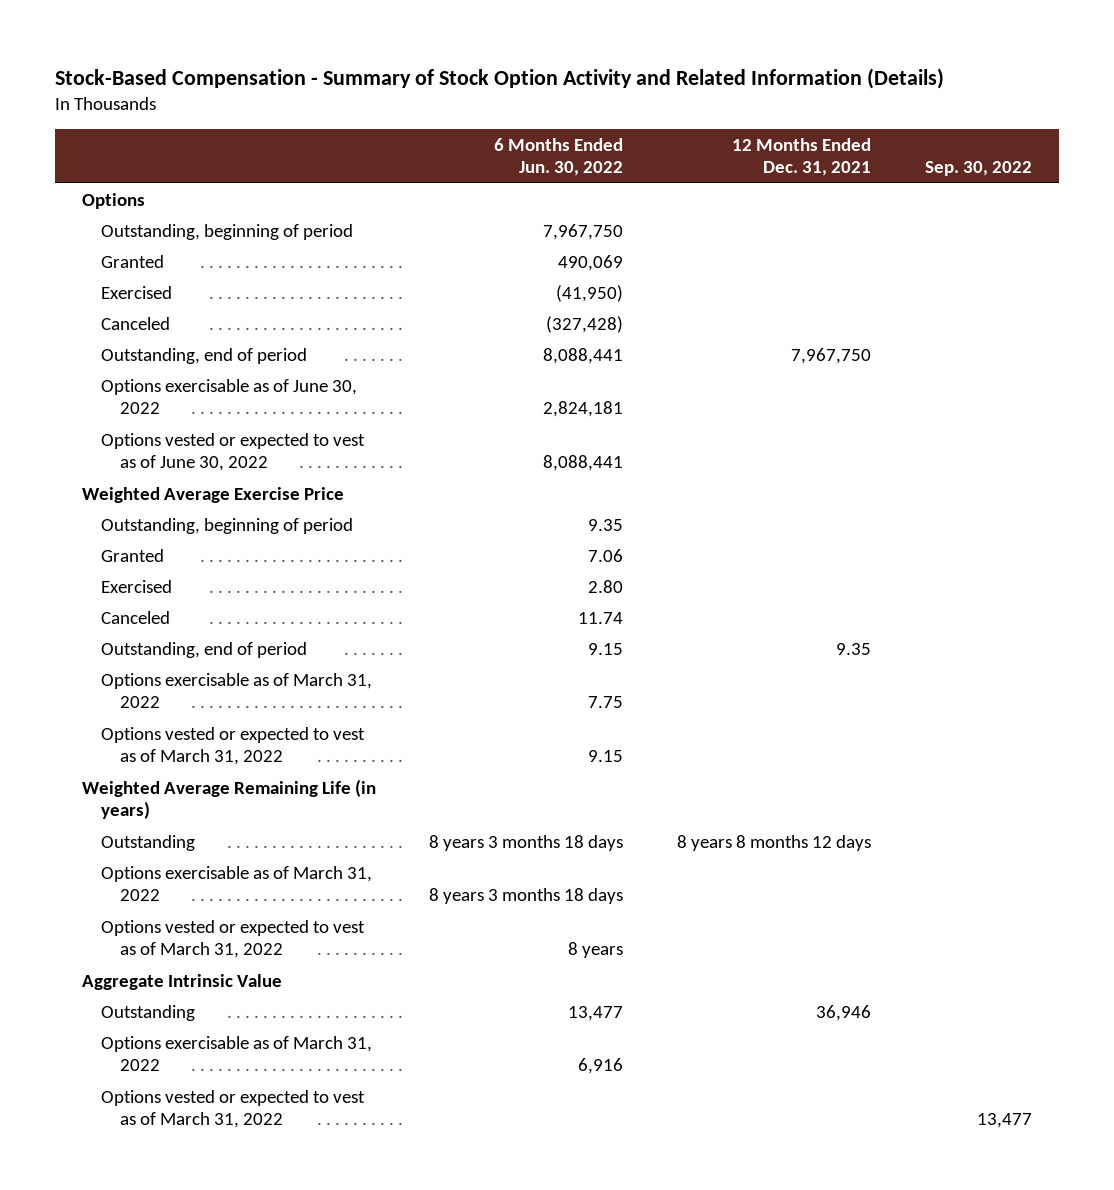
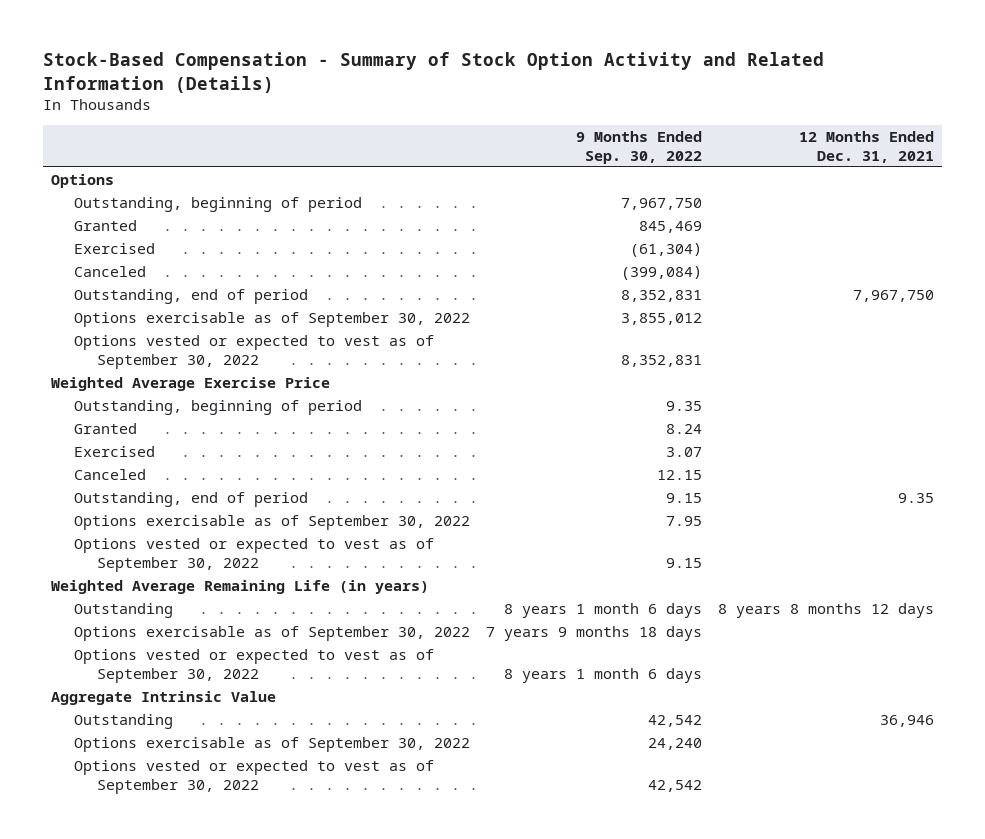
[494,138,624,177] 6 Months Ended Jun. 30, 2022 -> none
[924,161,1032,177] Sep. 30, 2022 -> none
none -> [576,130,703,164] 9 Months Ended Sep. 30, 2022
[100,378,357,415] Options exercisable as of June 30, 2022 -> [73,311,470,327] Options exercisable as of September 30, 2022
[100,432,365,472] Options vested or expected to vest as of June 30, 2022 -> [73,334,434,369] Options vested or expected to vest as of September 30, 2022
[100,672,372,709] Options exercisable as of March 31, 2022 -> [73,514,470,530] Options exercisable as of September 30, 2022
[100,726,365,766] Options vested or expected to vest as of March 31, 2022 -> [73,537,434,572] Options vested or expected to vest as of September 30, 2022
[100,865,372,902] Options exercisable as of March 31, 2022 -> [73,625,470,641] Options exercisable as of September 30, 2022
[100,919,365,959] Options vested or expected to vest as of March 31, 2022 -> [73,648,434,683] Options vested or expected to vest as of September 30, 2022
[100,1035,372,1072] Options exercisable as of March 31, 2022 -> [73,736,470,752] Options exercisable as of September 30, 2022
[100,1089,365,1129] Options vested or expected to vest as of March 31, 2022 -> [73,759,434,794] Options vested or expected to vest as of September 30, 2022

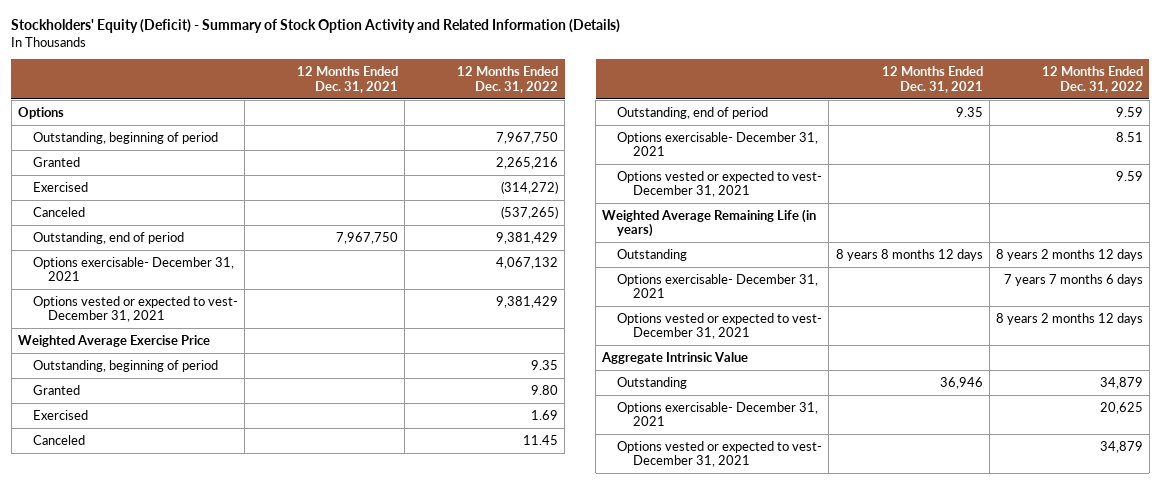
[42,52,824,93] Stock-Based Compensation - Summary of Stock Option Activity and Related Information (Details) -> [11,19,621,34] Stockholders' Equity (Deficit) - Summary of Stock Option Activity and Related Information (Details)
[576,130,703,164] 9 Months Ended Sep. 30, 2022 -> none
none -> [457,66,559,93] 12 Months Ended Dec. 31, 2022
[73,311,470,327] Options exercisable as of September 30, 2022 -> [33,256,235,282] Options exercisable- December 31, 2021
[73,334,434,369] Options vested or expected to vest as of September 30, 2022 -> [33,295,239,323] Options vested or expected to vest- December 31, 2021
[73,514,470,530] Options exercisable as of September 30, 2022 -> [617,131,819,157] Options exercisable- December 31, 2021
[73,537,434,572] Options vested or expected to vest as of September 30, 2022 -> [617,170,823,198] Options vested or expected to vest- December 31, 2021
[73,625,470,641] Options exercisable as of September 30, 2022 -> [617,273,819,299] Options exercisable- December 31, 2021
[73,648,434,683] Options vested or expected to vest as of September 30, 2022 -> [617,312,823,340] Options vested or expected to vest- December 31, 2021
[73,736,470,752] Options exercisable as of September 30, 2022 -> [617,401,819,427] Options exercisable- December 31, 2021
[73,759,434,794] Options vested or expected to vest as of September 30, 2022 -> [617,440,823,468] Options vested or expected to vest- December 31, 2021

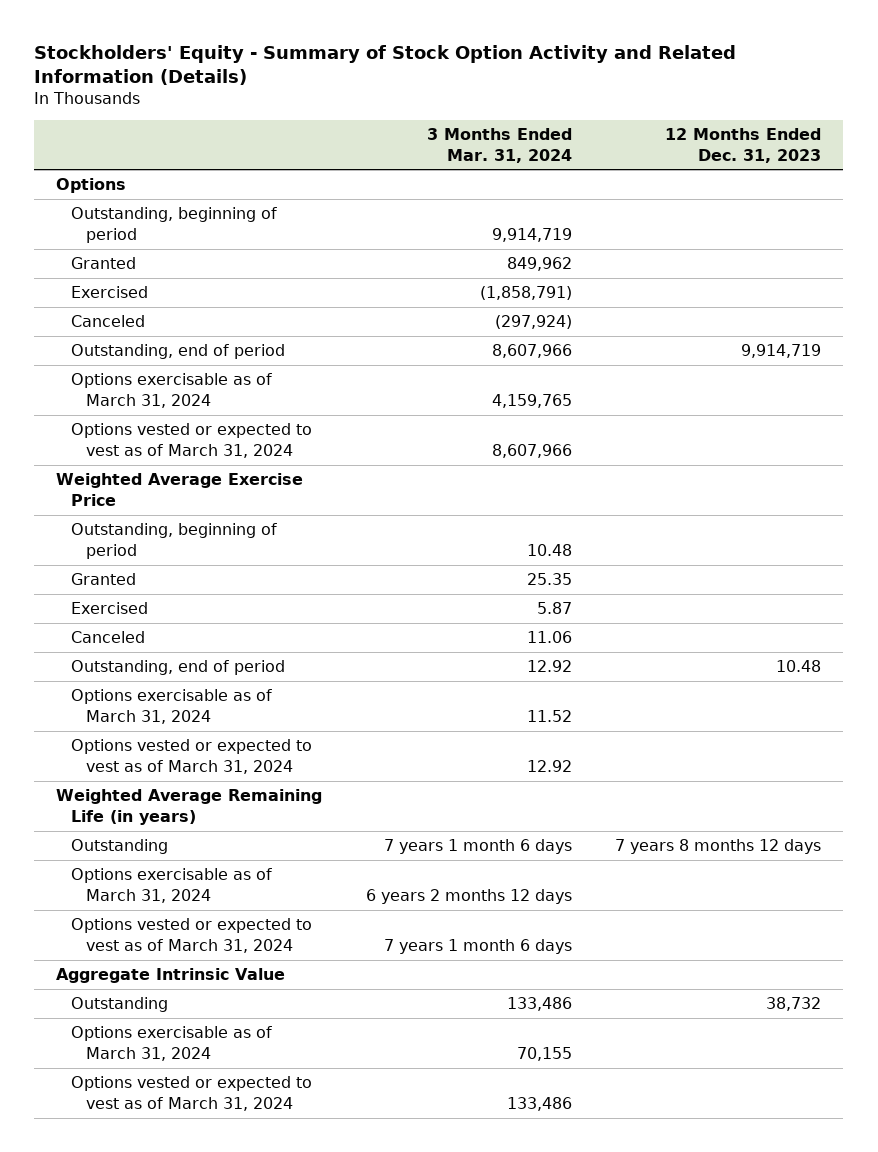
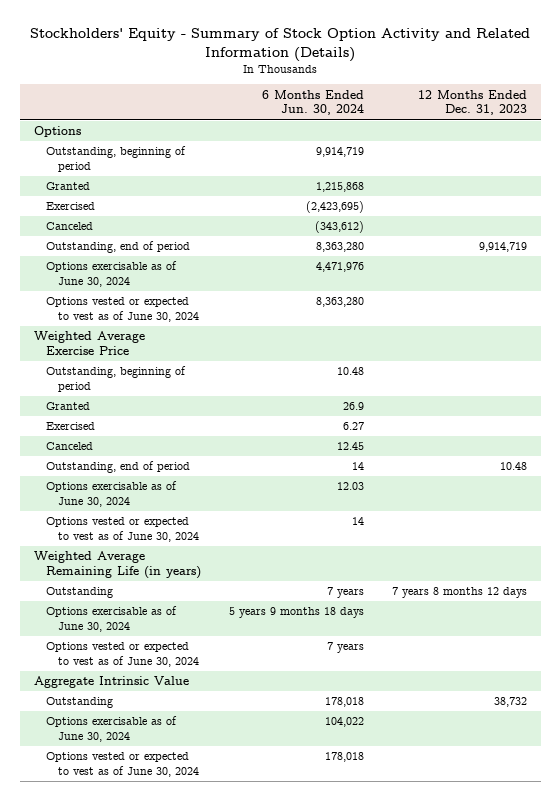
[426,128,572,163] 3 Months Ended Mar. 31, 2024 -> none
none -> [261,89,364,116] 6 Months Ended Jun. 30, 2024
[70,373,272,408] Options exercisable as of March 31, 2024 -> [45,261,177,287] Options exercisable as of June 30, 2024
[70,423,312,458] Options vested or expected to vest as of March 31, 2024 -> [45,297,199,322] Options vested or expected to vest as of June 30, 2024
[70,689,272,724] Options exercisable as of March 31, 2024 -> [45,481,177,507] Options exercisable as of June 30, 2024
[70,739,312,774] Options vested or expected to vest as of March 31, 2024 -> [45,517,199,542] Options vested or expected to vest as of June 30, 2024
[70,868,272,903] Options exercisable as of March 31, 2024 -> [45,606,177,632] Options exercisable as of June 30, 2024
[70,918,312,953] Options vested or expected to vest as of March 31, 2024 -> [45,642,199,667] Options vested or expected to vest as of June 30, 2024
[70,1026,272,1061] Options exercisable as of March 31, 2024 -> [45,716,177,742] Options exercisable as of June 30, 2024
[70,1076,312,1111] Options vested or expected to vest as of March 31, 2024 -> [45,752,199,777] Options vested or expected to vest as of June 30, 2024

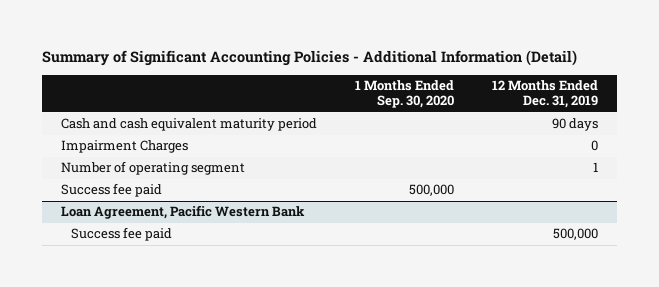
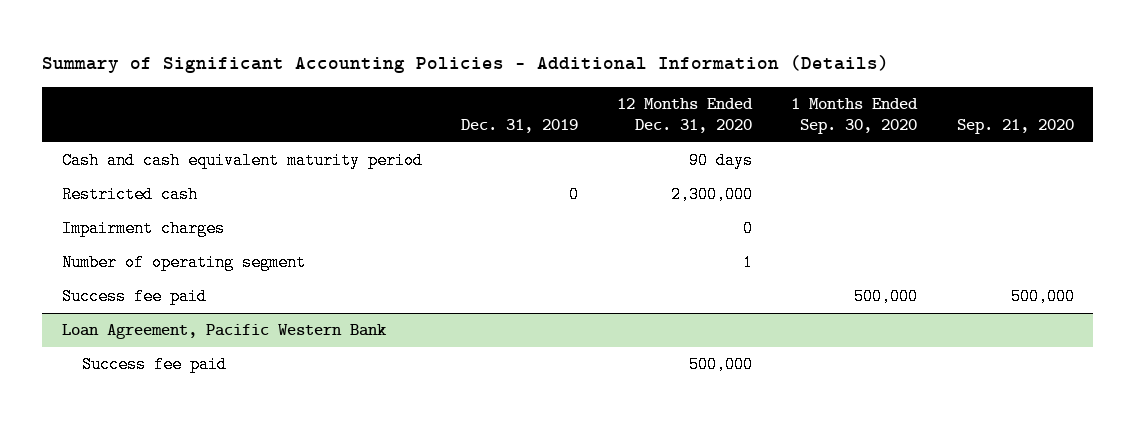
[42,49,578,66] Summary of Significant Accounting Policies - Additional Information (Detail) -> [42,55,890,74] Summary of Significant Accounting Policies - Additional Information (Details)
[492,80,599,109] 12 Months Ended Dec. 31, 2019 -> none
none -> [461,119,579,134] Dec. 31, 2019
none -> [617,98,754,134] 12 Months Ended Dec. 31, 2020
none -> [956,119,1074,135] Sep. 21, 2020
none -> [61,186,198,204] Restricted cash
[61,140,189,154] Impairment Charges -> [61,220,225,238] Impairment charges

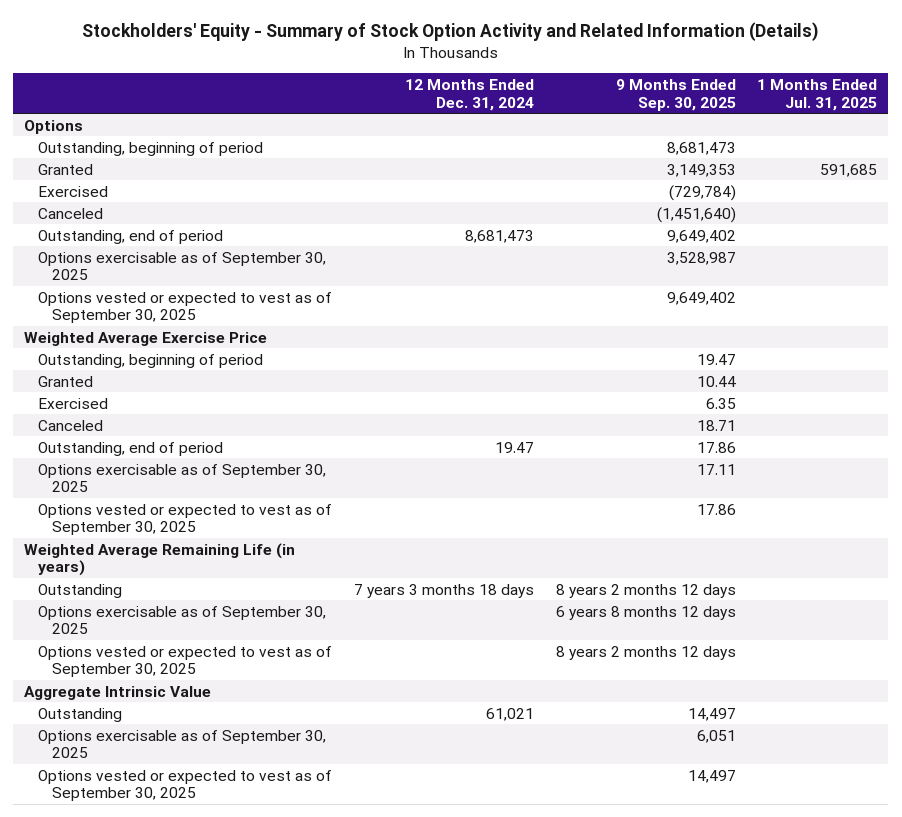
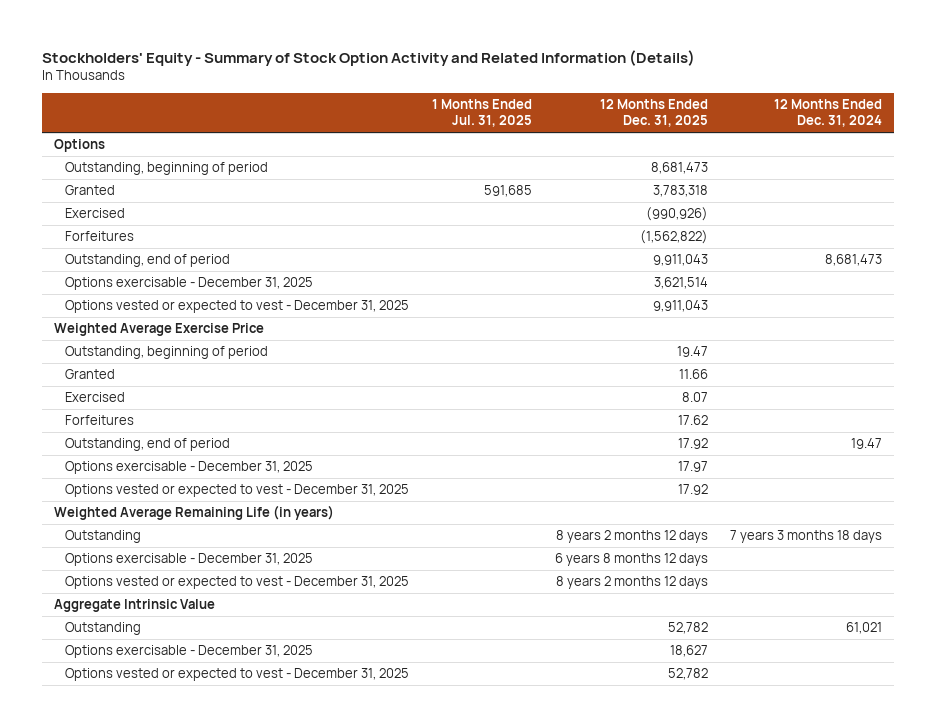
[615,79,736,111] 9 Months Ended Sep. 30, 2025 -> none
none -> [599,99,708,128] 12 Months Ended Dec. 31, 2025
[37,207,103,219] Canceled -> [65,231,135,242] Forfeitures
[37,251,326,281] Options exercisable as of September 30, 2025 -> [65,277,314,291] Options exercisable - December 31, 2025
[37,291,332,324] Options vested or expected to vest as of September 30, 2025 -> [65,300,410,314] Options vested or expected to vest - December 31, 2025
[37,419,103,431] Canceled -> [65,415,135,426] Forfeitures
[37,463,326,493] Options exercisable as of September 30, 2025 -> [65,461,314,475] Options exercisable - December 31, 2025
[37,503,332,536] Options vested or expected to vest as of September 30, 2025 -> [65,484,410,498] Options vested or expected to vest - December 31, 2025
[37,605,326,635] Options exercisable as of September 30, 2025 -> [65,553,314,567] Options exercisable - December 31, 2025
[37,645,332,678] Options vested or expected to vest as of September 30, 2025 -> [65,576,410,590] Options vested or expected to vest - December 31, 2025
[37,729,326,759] Options exercisable as of September 30, 2025 -> [65,645,314,659] Options exercisable - December 31, 2025
[37,769,332,802] Options vested or expected to vest as of September 30, 2025 -> [65,668,410,682] Options vested or expected to vest - December 31, 2025

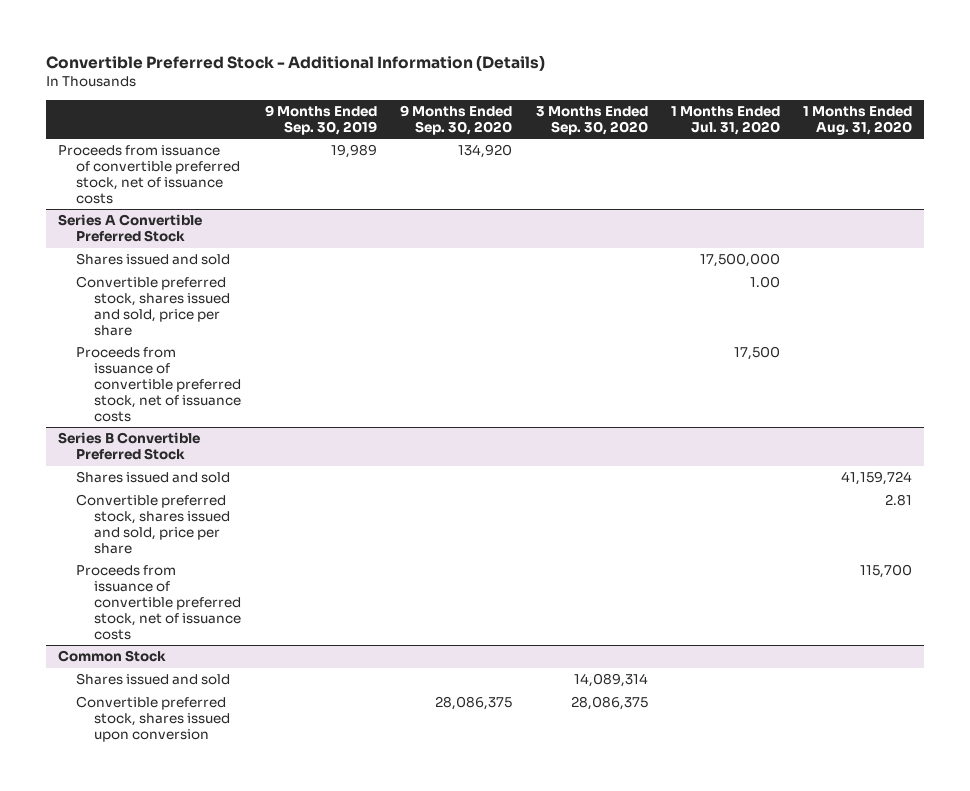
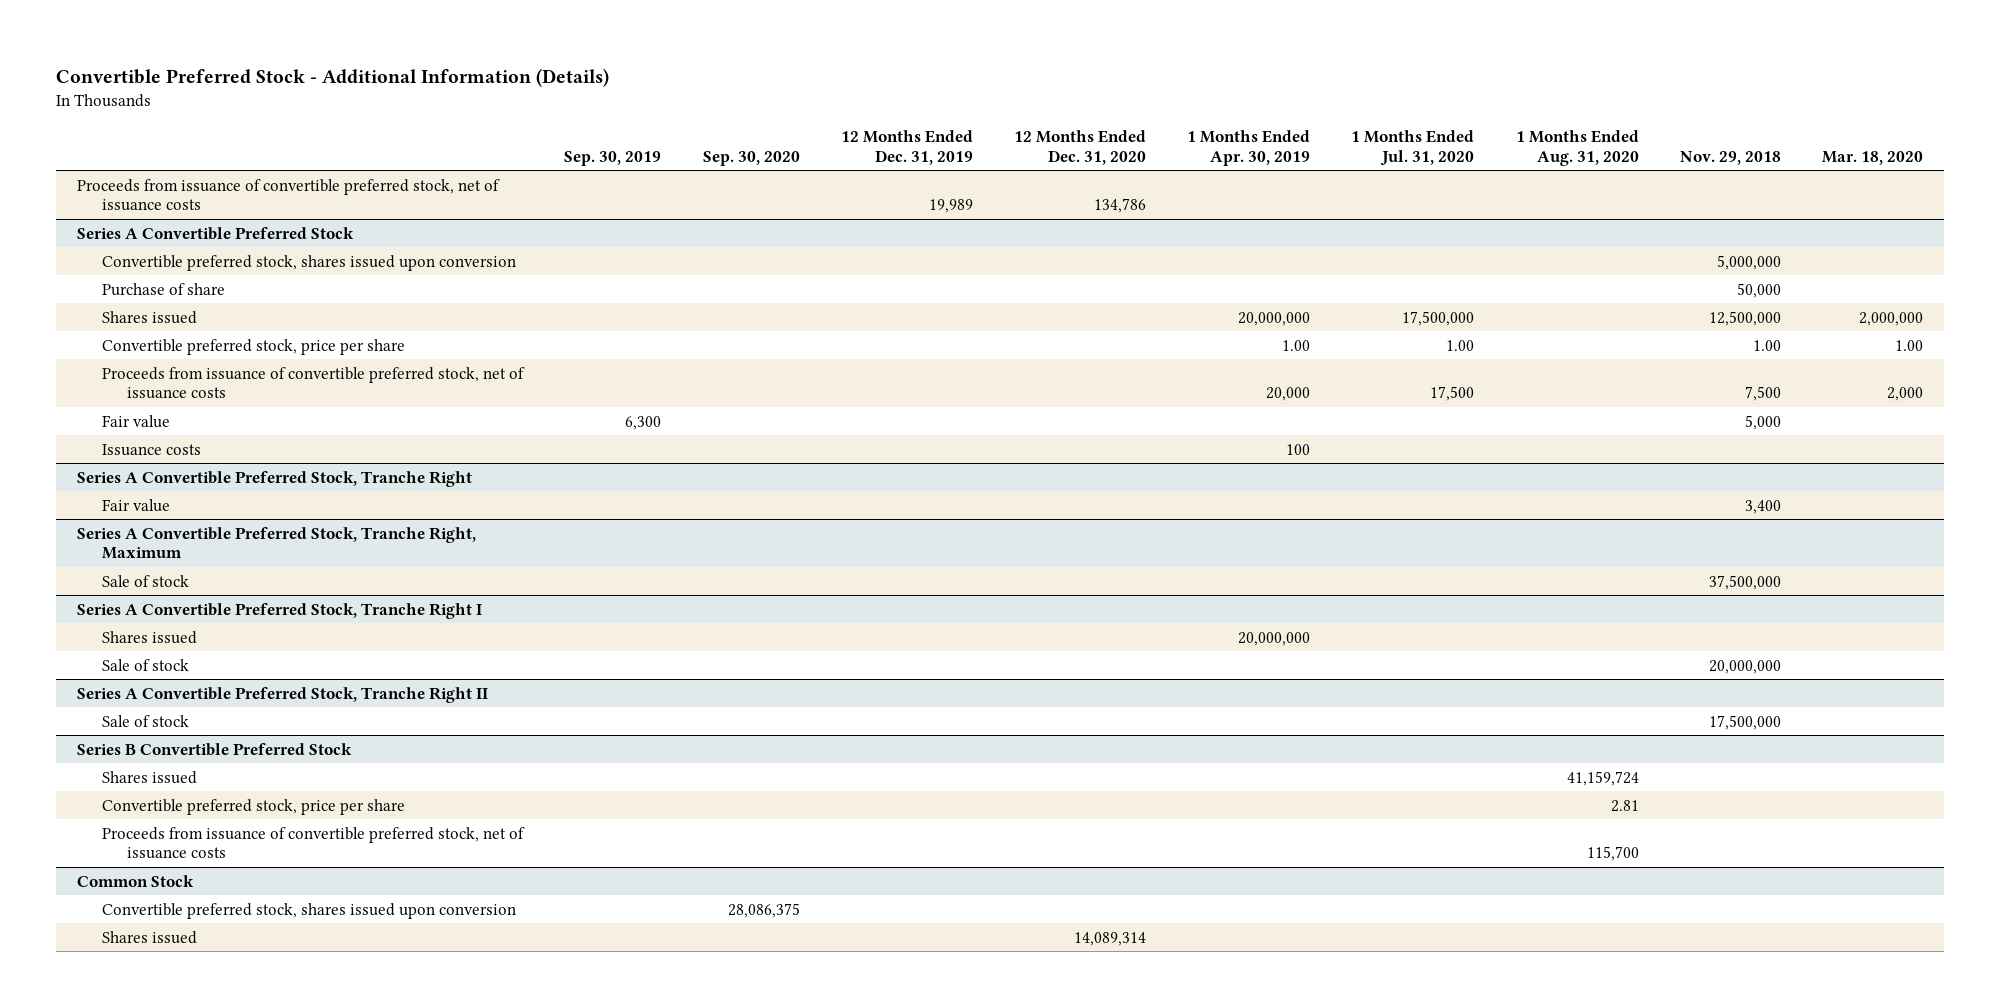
[264,105,377,135] 9 Months Ended Sep. 30, 2019 -> none
[400,105,513,135] 9 Months Ended Sep. 30, 2020 -> none
[535,106,648,135] 3 Months Ended Sep. 30, 2020 -> none
none -> [564,150,662,166] Sep. 30, 2019
none -> [702,150,800,166] Sep. 30, 2020
none -> [840,130,973,165] 12 Months Ended Dec. 31, 2019
none -> [1013,130,1146,165] 12 Months Ended Dec. 31, 2020
none -> [1187,130,1311,166] 1 Months Ended Apr. 30, 2019
none -> [1679,150,1781,165] Nov. 29, 2018
none -> [1822,150,1924,165] Mar. 18, 2020
none -> [102,254,517,271] Convertible preferred stock, shares issued upon conversion
none -> [102,282,226,296] Purchase of share
[76,253,231,266] Shares issued and sold -> [102,310,198,324] Shares issued
[76,276,231,336] Convertible preferred stock, shares issued and sold, price per share -> [102,338,406,355] Convertible preferred stock, price per share
none -> [102,414,171,428] Fair value
none -> [102,443,202,456] Issuance costs
none -> [76,470,472,487] Series A Convertible Preferred Stock, Tranche Right
none -> [102,498,171,512] Fair value
none -> [76,526,476,560] Series A Convertible Preferred Stock, Tranche Right, Maximum
none -> [102,574,190,587] Sale of stock
none -> [76,602,482,619] Series A Convertible Preferred Stock, Tranche Right I
none -> [102,630,198,644] Shares issued
none -> [102,658,190,671] Sale of stock
none -> [76,686,488,703] Series A Convertible Preferred Stock, Tranche Right II
none -> [102,714,190,727] Sale of stock
[76,471,231,484] Shares issued and sold -> [102,770,198,784] Shares issued
[76,494,231,554] Convertible preferred stock, shares issued and sold, price per share -> [102,798,406,815] Convertible preferred stock, price per share
[76,673,231,686] Shares issued and sold -> none
none -> [102,930,198,944] Shares issued

